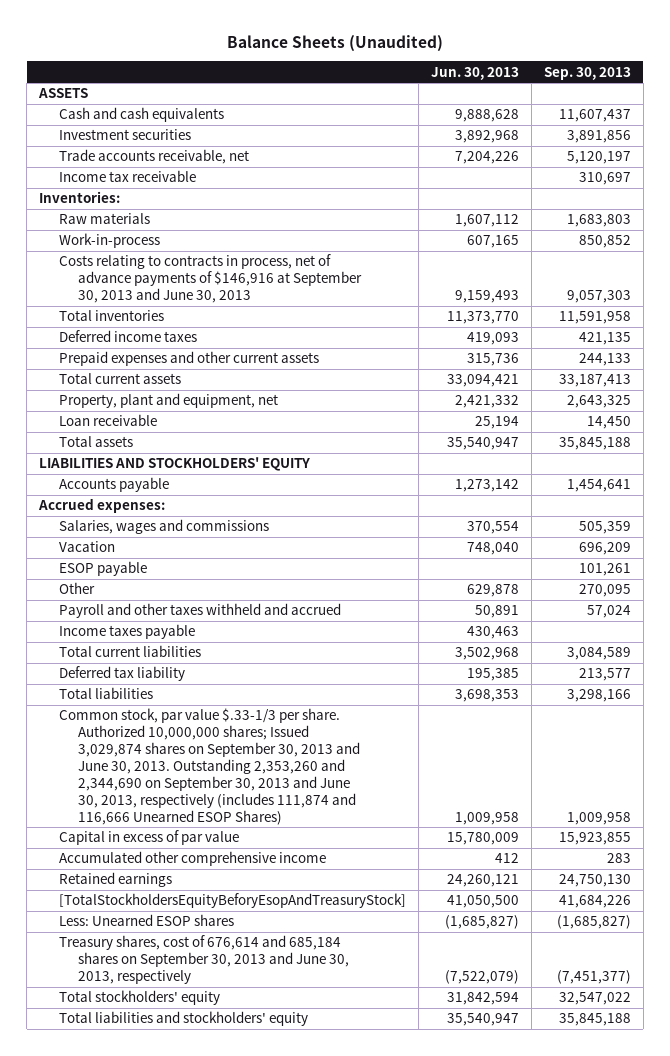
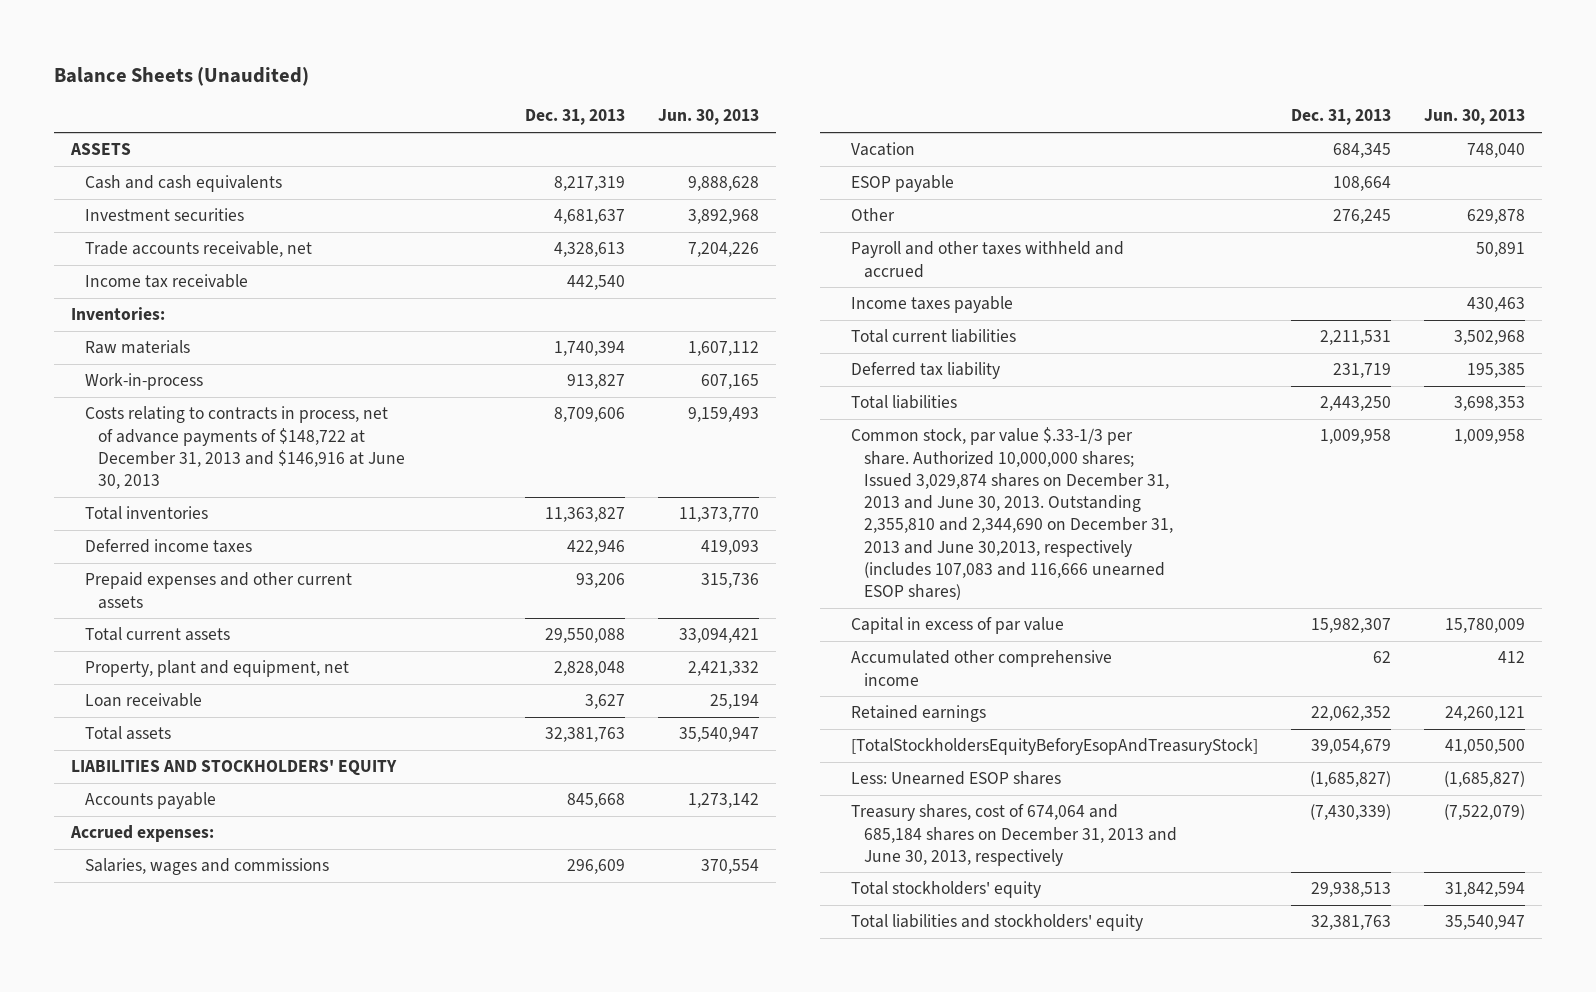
[543,66,631,80] Sep. 30, 2013 -> none
none -> [524,109,625,126] Dec. 31, 2013
[58,254,363,304] Costs relating to contracts in process, net of advance payments of $146,916 at September 30, 2013 and June 30, 2013 -> [84,406,406,490] Costs relating to contracts in process, net of advance payments of $148,722 at December 31, 2013 and $146,916 at June 30, 2013
[58,708,361,825] Common stock, par value $.33-1/3 per share. Authorized 10,000,000 shares; Issued 3,029,874 shares on September 30, 2013 and June 30, 2013. Outstanding 2,353,260 and 2,344,690 on September 30, 2013 and June 30, 2013, respectively (includes 111,874 and 116,666 Unearned ESOP Shares) -> [850,427,1174,601] Common stock, par value $.33-1/3 per share. Authorized 10,000,000 shares; Issued 3,029,874 shares on December 31, 2013 and June 30, 2013. Outstanding 2,355,810 and 2,344,690 on December 31, 2013 and June 30,2013, respectively (includes 107,083 and 116,666 unearned ESOP shares)
[58,935,350,985] Treasury shares, cost of 676,614 and 685,184 shares on September 30, 2013 and June 30, 2013, respectively -> [850,804,1178,866] Treasury shares, cost of 674,064 and 685,184 shares on December 31, 2013 and June 30, 2013, respectively

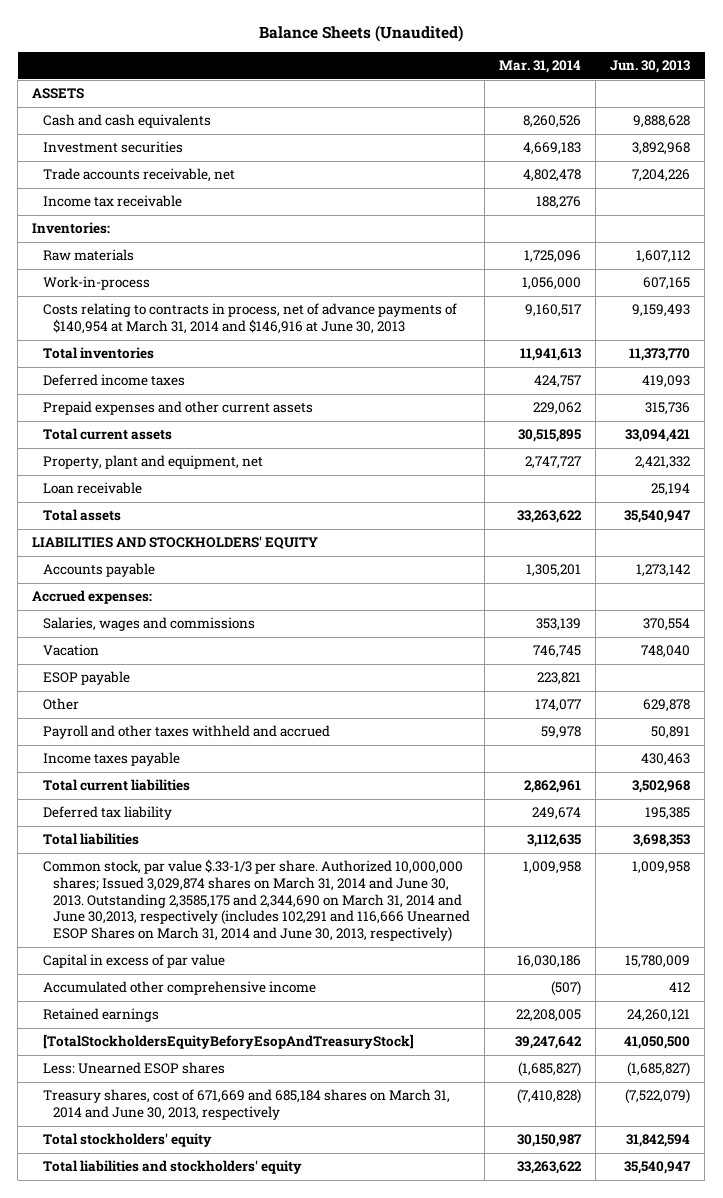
[524,109,625,126] Dec. 31, 2013 -> none
none -> [499,60,582,74] Mar. 31, 2014
[84,406,406,490] Costs relating to contracts in process, net of advance payments of $148,722 at December 31, 2013 and $146,916 at June 30, 2013 -> [42,303,457,335] Costs relating to contracts in process, net of advance payments of $140,954 at March 31, 2014 and $146,916 at June 30, 2013
[850,427,1174,601] Common stock, par value $.33-1/3 per share. Authorized 10,000,000 shares; Issued 3,029,874 shares on December 31, 2013 and June 30, 2013. Outstanding 2,355,810 and 2,344,690 on December 31, 2013 and June 30,2013, respectively (includes 107,083 and 116,666 unearned ESOP shares) -> [42,859,470,943] Common stock, par value $.33-1/3 per share. Authorized 10,000,000 shares; Issued 3,029,874 shares on March 31, 2014 and June 30, 2013. Outstanding 2,3585,175 and 2,344,690 on March 31, 2014 and June 30,2013, respectively (includes 102,291 and 116,666 Unearned ESOP Shares on March 31, 2014 and June 30, 2013, respectively)
[850,804,1178,866] Treasury shares, cost of 674,064 and 685,184 shares on December 31, 2013 and June 30, 2013, respectively -> [42,1089,450,1121] Treasury shares, cost of 671,669 and 685,184 shares on March 31, 2014 and June 30, 2013, respectively

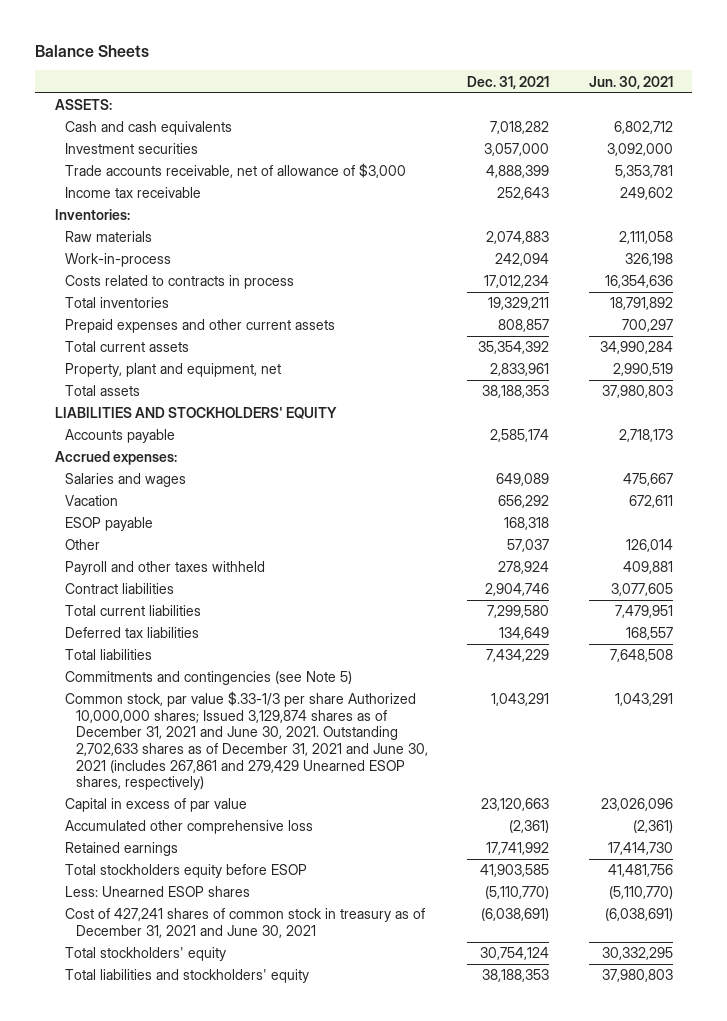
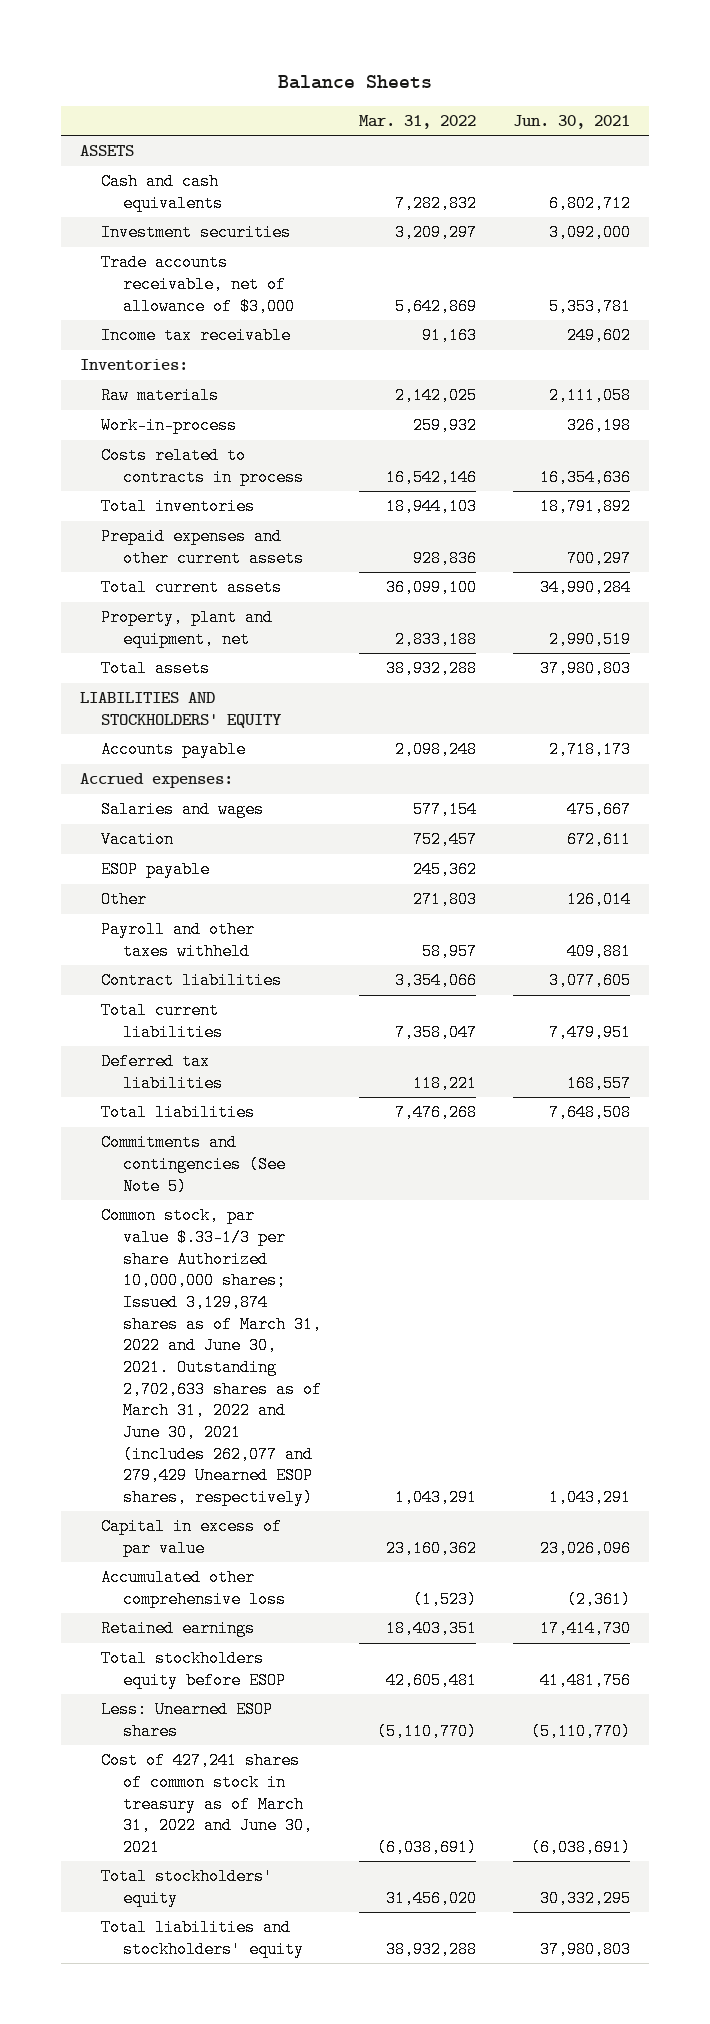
[467,75,550,89] Dec. 31, 2021 -> none
none -> [358,114,476,129] Mar. 31, 2022
[54,99,112,111] ASSETS: -> [79,145,134,157] ASSETS
[65,671,353,686] Commitments and contingencies (see Note 5) -> [101,1134,286,1195] Commitments and contingencies (See Note 5)
[65,691,428,791] Common stock, par value $.33-1/3 per share Authorized 10,000,000 shares; Issued 3,129,874 shares as of December 31, 2021 and June 30, 2021. Outstanding 2,702,633 shares as of December 31, 2021 and June 30, 2021 (includes 267,861 and 279,429 Unearned ESOP shares, respectively) -> [101,1207,322,1507] Common stock, par value $.33-1/3 per share Authorized 10,000,000 shares; Issued 3,129,874 shares as of March 31, 2022 and June 30, 2021. Outstanding 2,702,633 shares as of March 31, 2022 and June 30, 2021 (includes 262,077 and 279,429 Unearned ESOP shares, respectively)
[65,908,426,938] Cost of 427,241 shares of common stock in treasury as of December 31, 2021 and June 30, 2021 -> [101,1752,313,1856] Cost of 427,241 shares of common stock in treasury as of March 31, 2022 and June 30, 2021

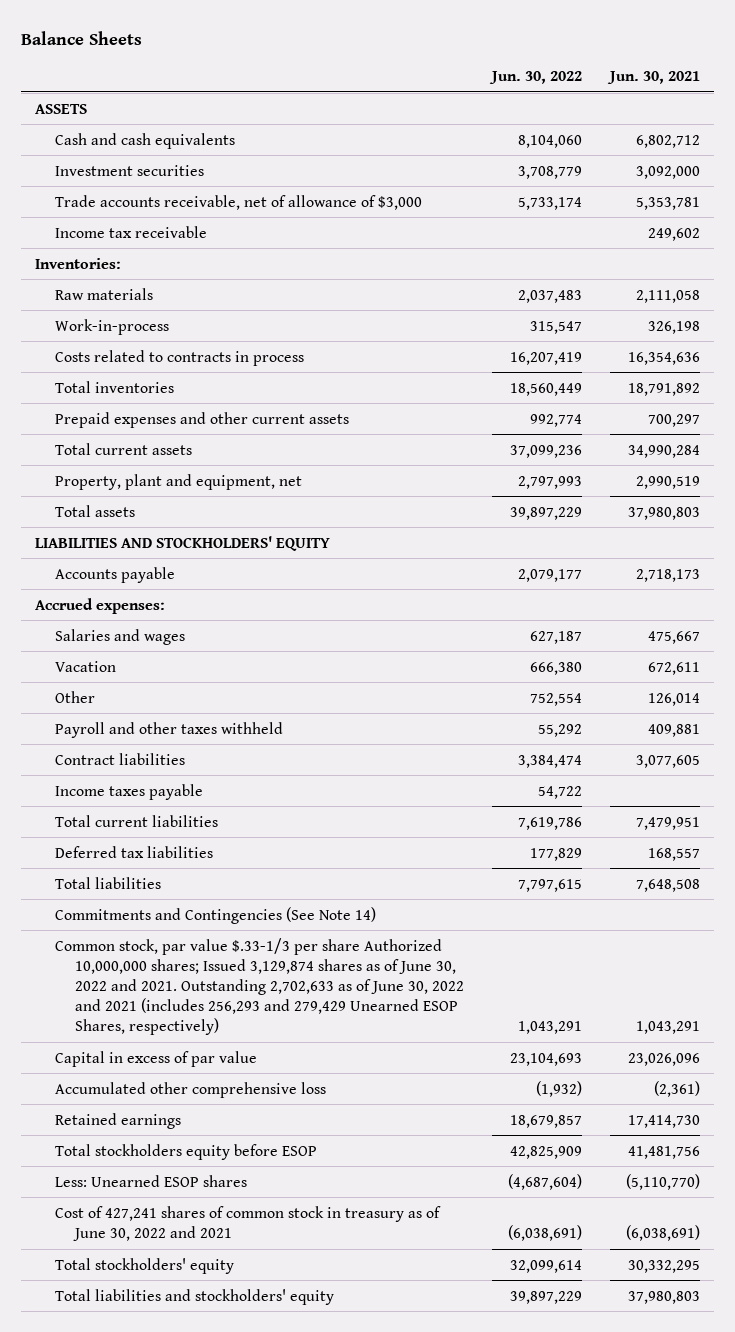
[358,114,476,129] Mar. 31, 2022 -> none
none -> [488,71,582,85] Jun. 30, 2022
[101,861,211,879] ESOP payable -> none
none -> [54,783,203,800] Income taxes payable
[101,1134,286,1195] Commitments and contingencies (See Note 5) -> [54,906,376,924] Commitments and Contingencies (See Note 14)
[101,1207,322,1507] Common stock, par value $.33-1/3 per share Authorized 10,000,000 shares; Issued 3,129,874 shares as of March 31, 2022 and June 30, 2021. Outstanding 2,702,633 shares as of March 31, 2022 and June 30, 2021 (includes 262,077 and 279,429 Unearned ESOP shares, respectively) -> [54,937,464,1036] Common stock, par value $.33-1/3 per share Authorized 10,000,000 shares; Issued 3,129,874 shares as of June 30, 2022 and 2021. Outstanding 2,702,633 as of June 30, 2022 and 2021 (includes 256,293 and 279,429 Unearned ESOP Shares, respectively)
[101,1752,313,1856] Cost of 427,241 shares of common stock in treasury as of March 31, 2022 and June 30, 2021 -> [54,1205,441,1241] Cost of 427,241 shares of common stock in treasury as of June 30, 2022 and 2021

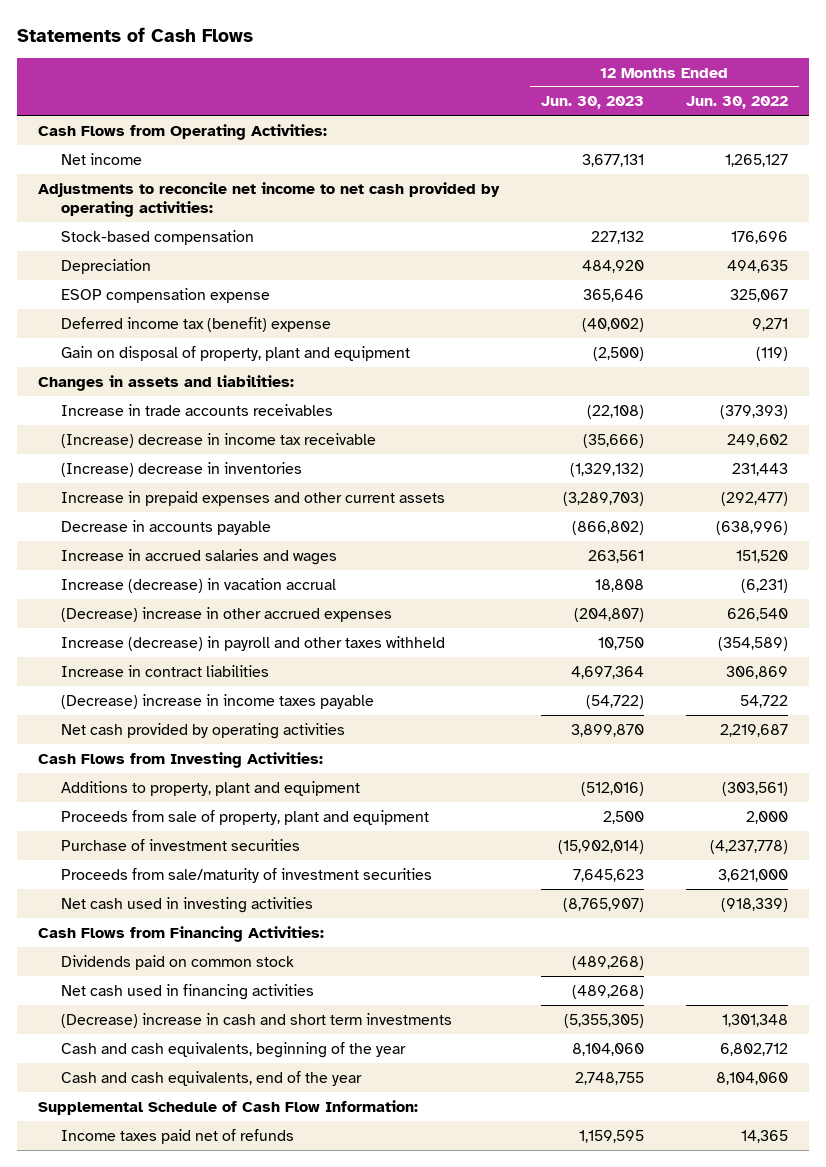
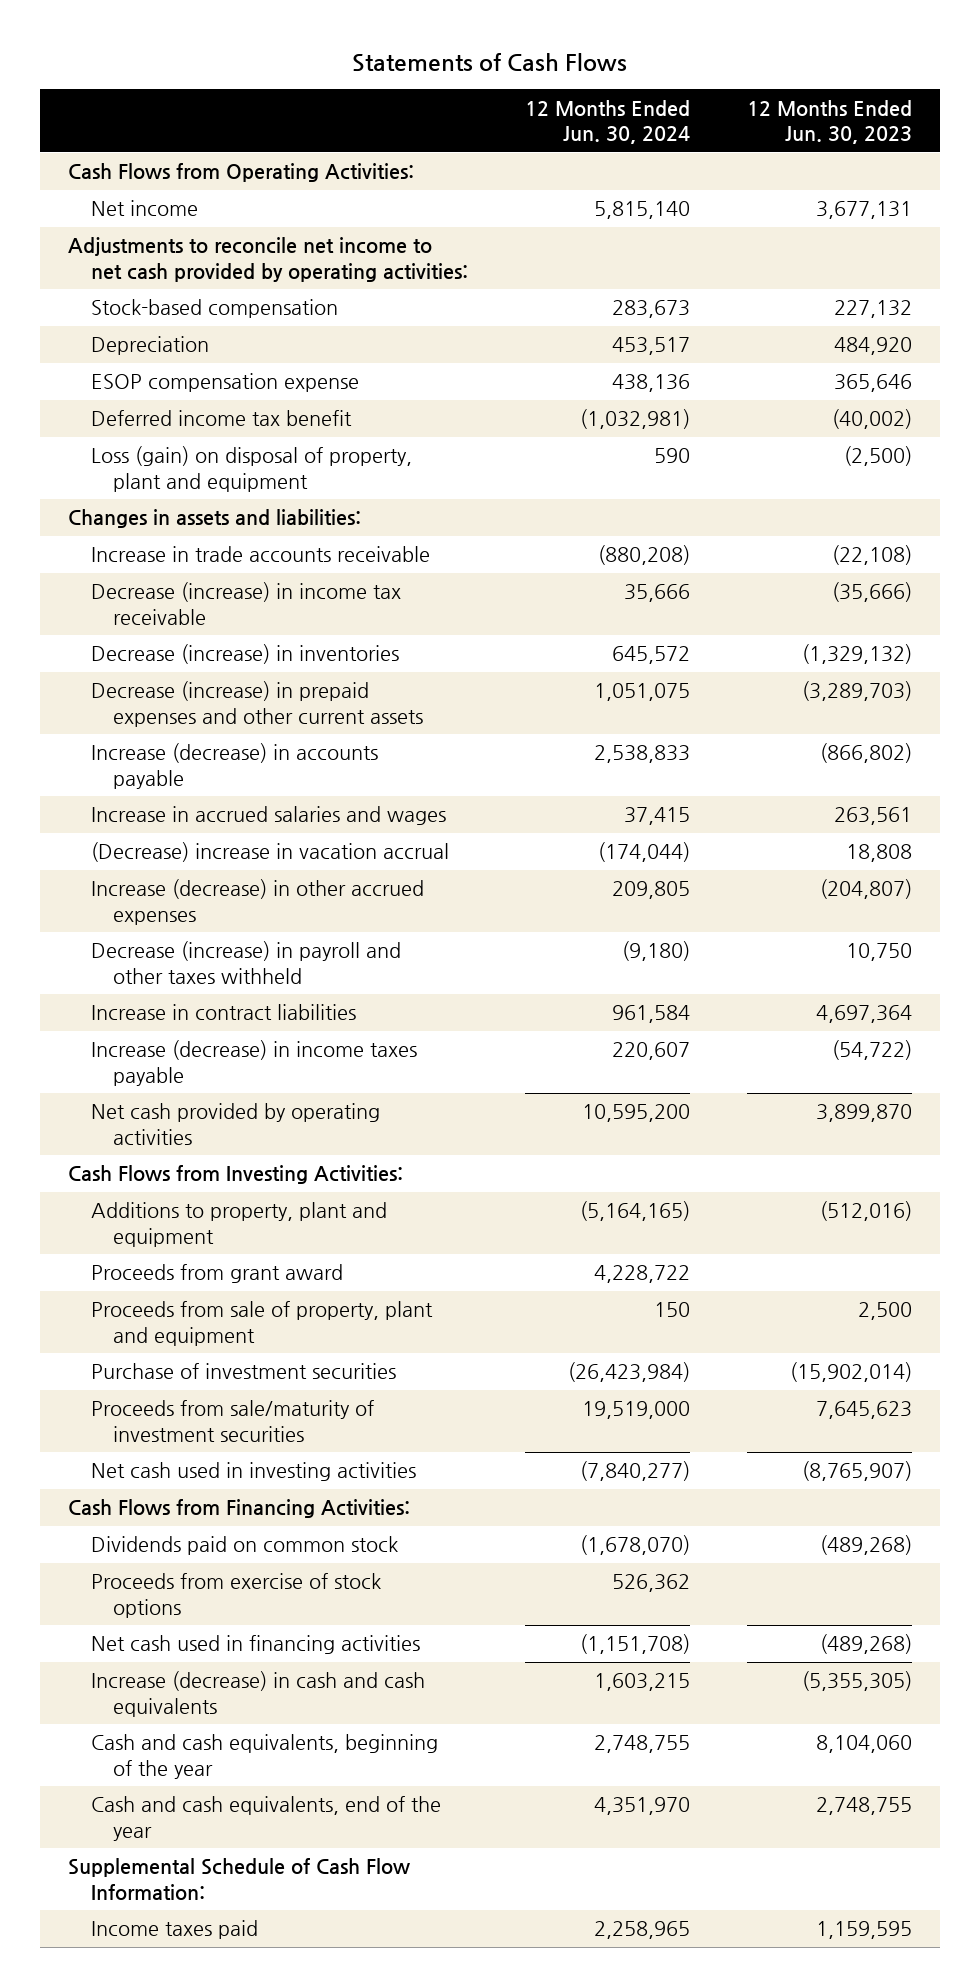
[685,96,788,110] Jun. 30, 2022 -> none
none -> [524,99,690,145] 12 Months Ended Jun. 30, 2024
[61,316,332,332] Deferred income tax (benefit) expense -> [90,410,352,427] Deferred income tax benefit
[61,345,411,361] Gain on disposal of property, plant and equipment -> [90,446,412,492] Loss (gain) on disposal of property, plant and equipment
[61,403,334,416] Increase in trade accounts receivables -> [90,546,430,563] Increase in trade accounts receivable
[61,432,377,448] (Increase) decrease in income tax receivable -> [90,582,401,625] Decrease (increase) in income tax receivable
[61,461,303,477] (Increase) decrease in inventories -> [90,644,399,665] Decrease (increase) in inventories
[61,490,446,506] Increase in prepaid expenses and other current assets -> [90,681,424,727] Decrease (increase) in prepaid expenses and other current assets
[61,519,272,535] Decrease in accounts payable -> [90,743,378,789] Increase (decrease) in accounts payable
[61,577,337,593] Increase (decrease) in vacation accrual -> [90,842,449,863] (Decrease) increase in vacation accrual
[61,606,393,622] (Decrease) increase in other accrued expenses -> [90,879,424,925] Increase (decrease) in other accrued expenses
[61,635,446,651] Increase (decrease) in payroll and other taxes withheld -> [90,941,401,984] Decrease (increase) in payroll and other taxes withheld
[61,693,375,709] (Decrease) increase in income taxes payable -> [90,1040,417,1086] Increase (decrease) in income taxes payable
none -> [90,1264,343,1284] Proceeds from grant award
none -> [90,1573,381,1618] Proceeds from exercise of stock options
[61,1012,453,1028] (Decrease) increase in cash and short term investments -> [90,1671,425,1717] Increase (decrease) in cash and cash equivalents
[61,1128,295,1144] Income taxes paid net of refunds -> [90,1920,258,1940] Income taxes paid

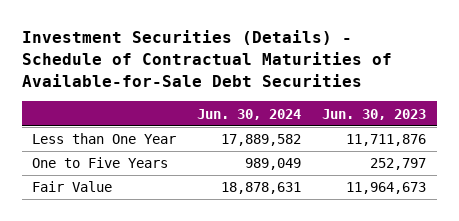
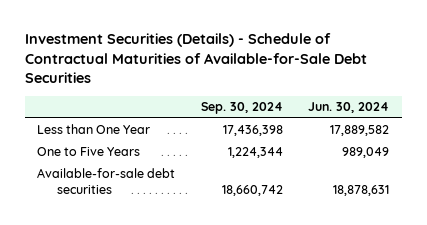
[322,108,427,120] Jun. 30, 2023 -> none
none -> [200,102,283,115] Sep. 30, 2024
[32,181,113,193] Fair Value -> [37,168,176,194] Available-for-sale debt securities

